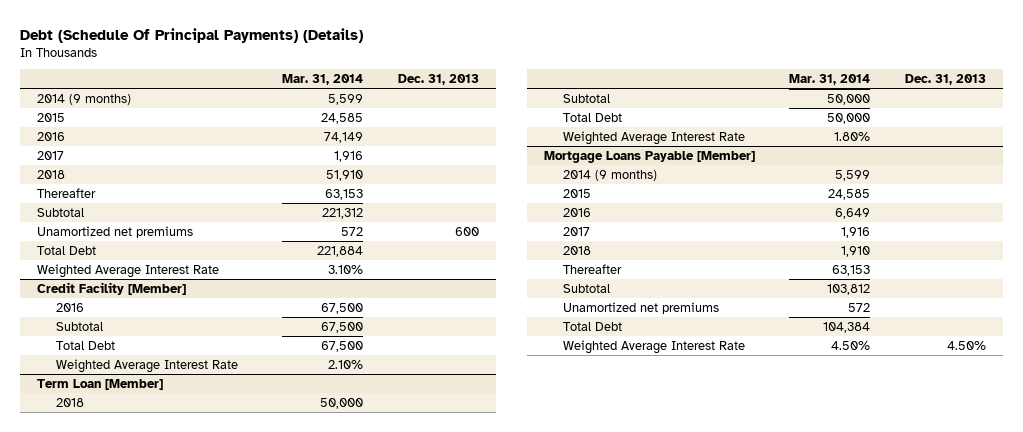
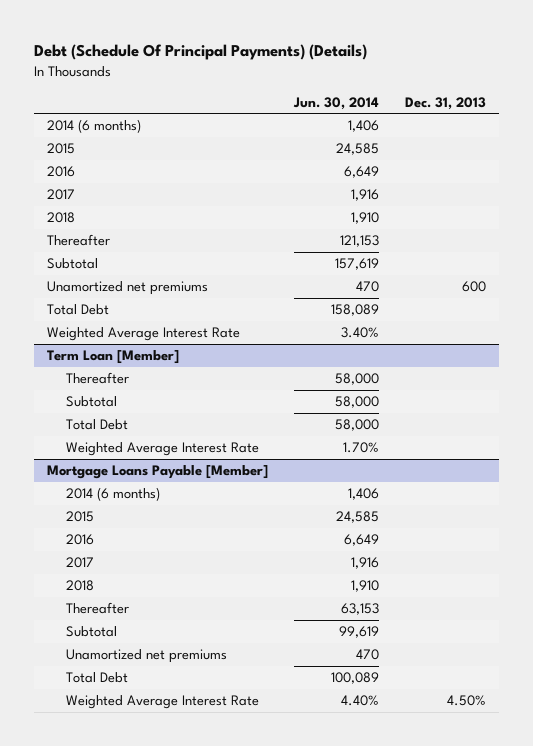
[282,74,364,86] Mar. 31, 2014 -> none
none -> [293,96,380,110] Jun. 30, 2014
[37,93,132,105] 2014 (9 months) -> [46,119,141,134] 2014 (6 months)
[37,281,187,295] Credit Facility [Member] -> none
[55,302,84,312] 2016 -> none
[55,321,103,331] Subtotal -> none
[55,340,115,350] Total Debt -> none
[55,358,238,373] Weighted Average Interest Rate -> none
[55,397,84,407] 2018 -> none
none -> [66,372,130,385] Thereafter
[562,169,657,181] 2014 (9 months) -> [66,487,161,502] 2014 (6 months)

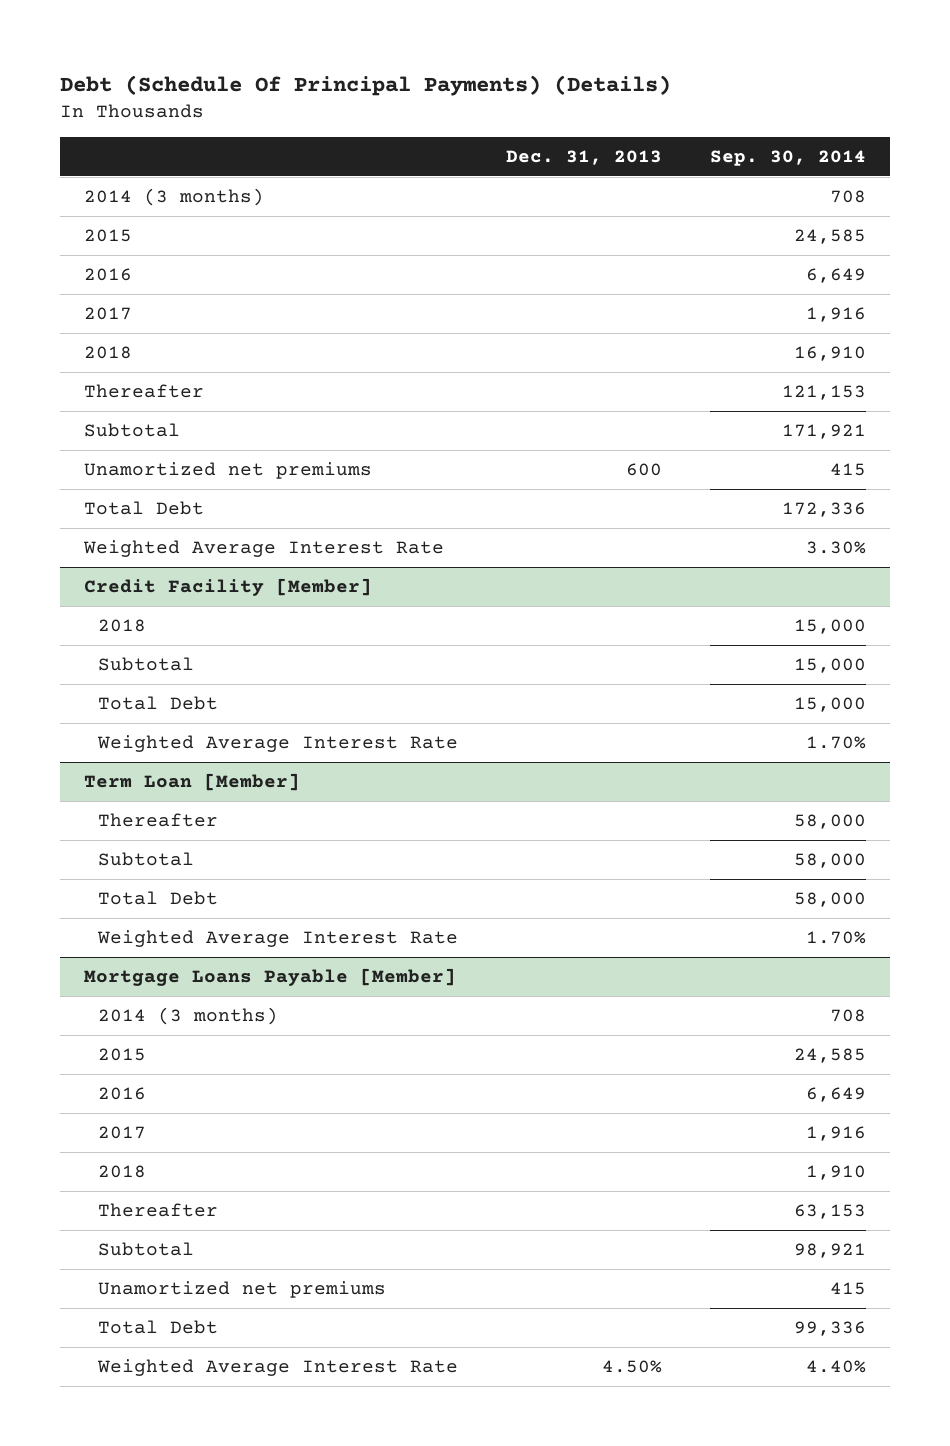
[293,96,380,110] Jun. 30, 2014 -> none
none -> [710,150,867,167] Sep. 30, 2014
[46,119,141,134] 2014 (6 months) -> [84,188,265,207] 2014 (3 months)
none -> [84,578,373,597] Credit Facility [Member]
none -> [98,619,147,633] 2018
none -> [98,657,195,672] Subtotal
none -> [98,696,219,711] Total Debt
none -> [97,735,459,753] Weighted Average Interest Rate
[66,487,161,502] 2014 (6 months) -> [98,1007,279,1026] 2014 (3 months)

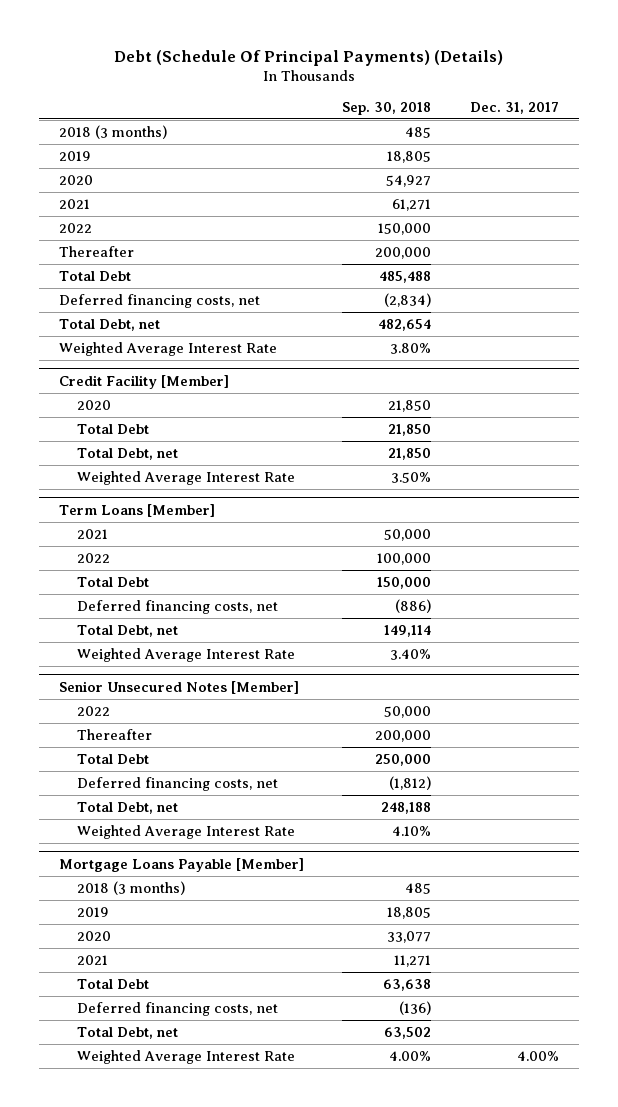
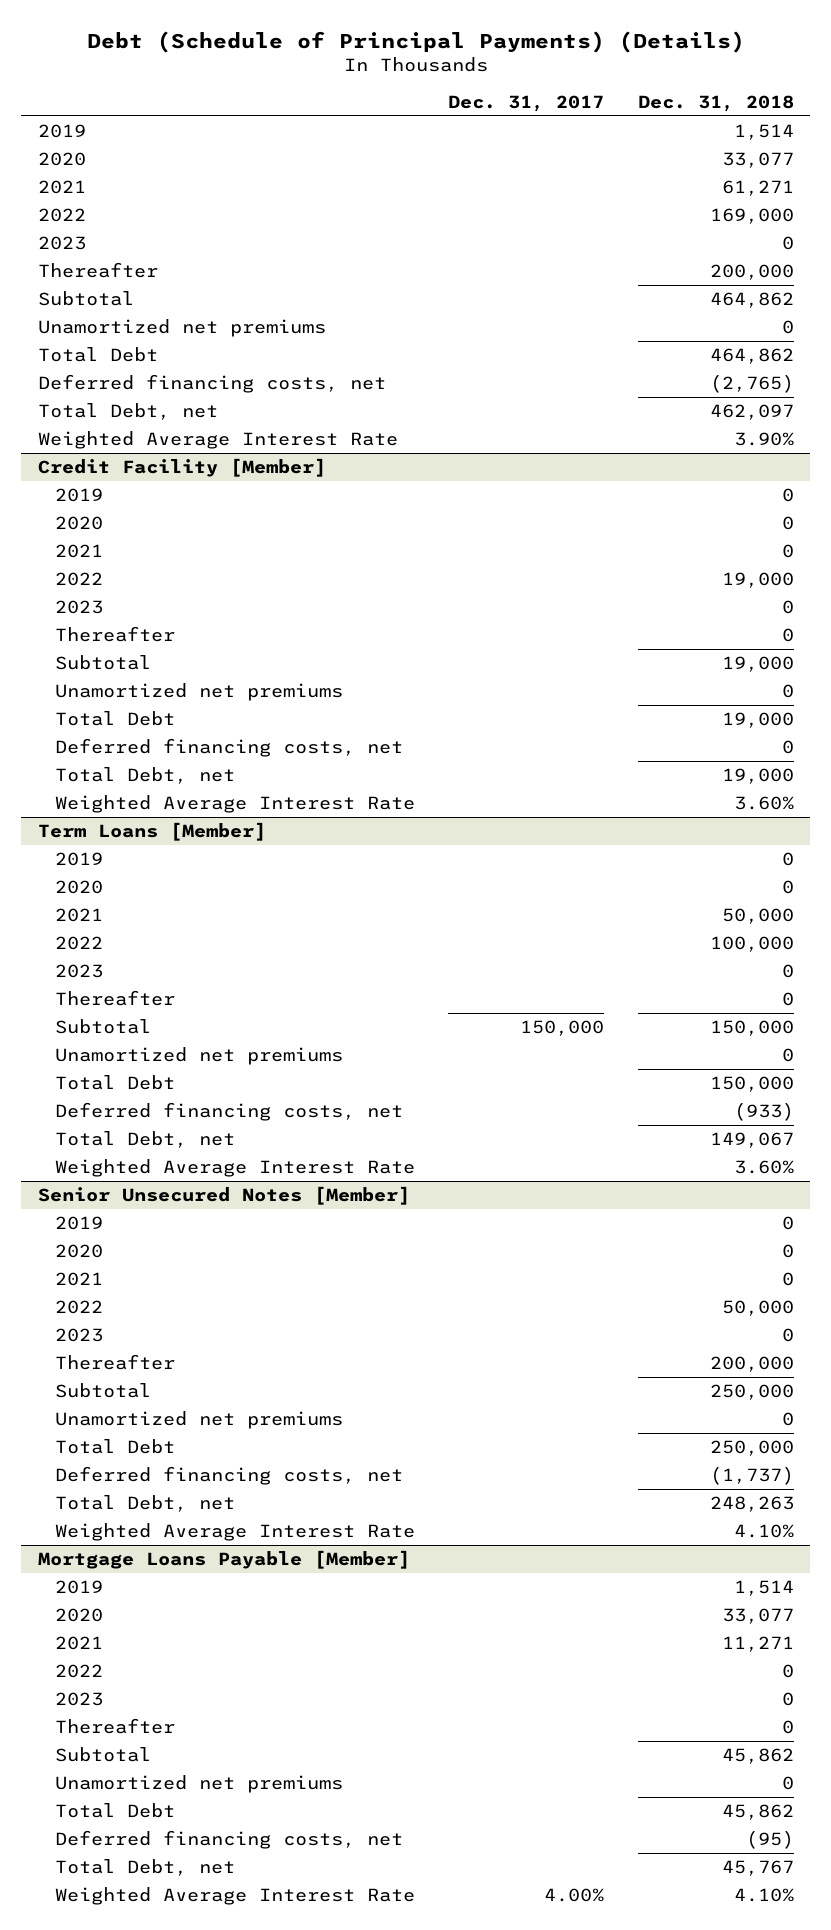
[113,49,503,66] Debt (Schedule Of Principal Payments) (Details) -> [86,30,745,53] Debt (Schedule of Principal Payments) (Details)
[342,101,432,115] Sep. 30, 2018 -> none
none -> [637,95,794,113] Dec. 31, 2018
[58,124,167,139] 2018 (3 months) -> none
none -> [37,235,86,250] 2023
none -> [37,290,134,306] Subtotal
none -> [37,318,326,337] Unamortized net premiums
none -> [54,487,103,502] 2019
none -> [54,543,103,558] 2021
none -> [54,571,103,586] 2022
none -> [54,599,103,614] 2023
none -> [54,625,175,642] Thereafter
none -> [54,654,151,670] Subtotal
none -> [54,682,343,701] Unamortized net premiums
none -> [54,737,403,757] Deferred financing costs, net
none -> [54,851,103,866] 2019
none -> [54,879,103,894] 2020
none -> [54,963,103,978] 2023
none -> [54,989,175,1006] Thereafter
none -> [54,1018,151,1034] Subtotal
none -> [54,1046,343,1065] Unamortized net premiums
none -> [54,1215,103,1230] 2019
none -> [54,1243,103,1258] 2020
none -> [54,1271,103,1286] 2021
none -> [54,1327,103,1342] 2023
none -> [54,1382,151,1398] Subtotal
none -> [54,1410,343,1429] Unamortized net premiums
[77,880,186,895] 2018 (3 months) -> none
none -> [54,1663,103,1678] 2022
none -> [54,1691,103,1706] 2023
none -> [54,1717,175,1734] Thereafter
none -> [54,1746,151,1762] Subtotal
none -> [54,1774,343,1793] Unamortized net premiums

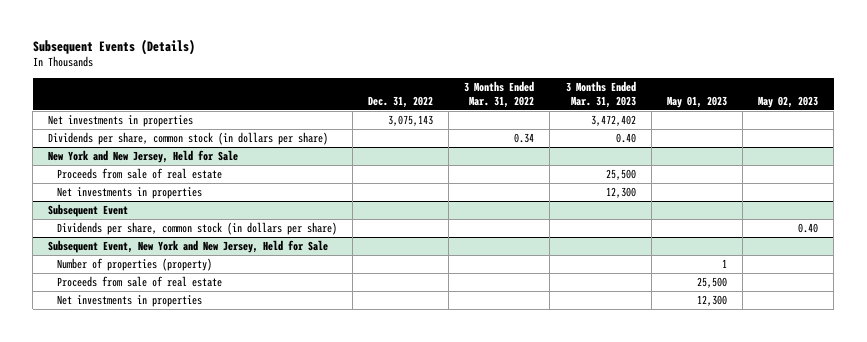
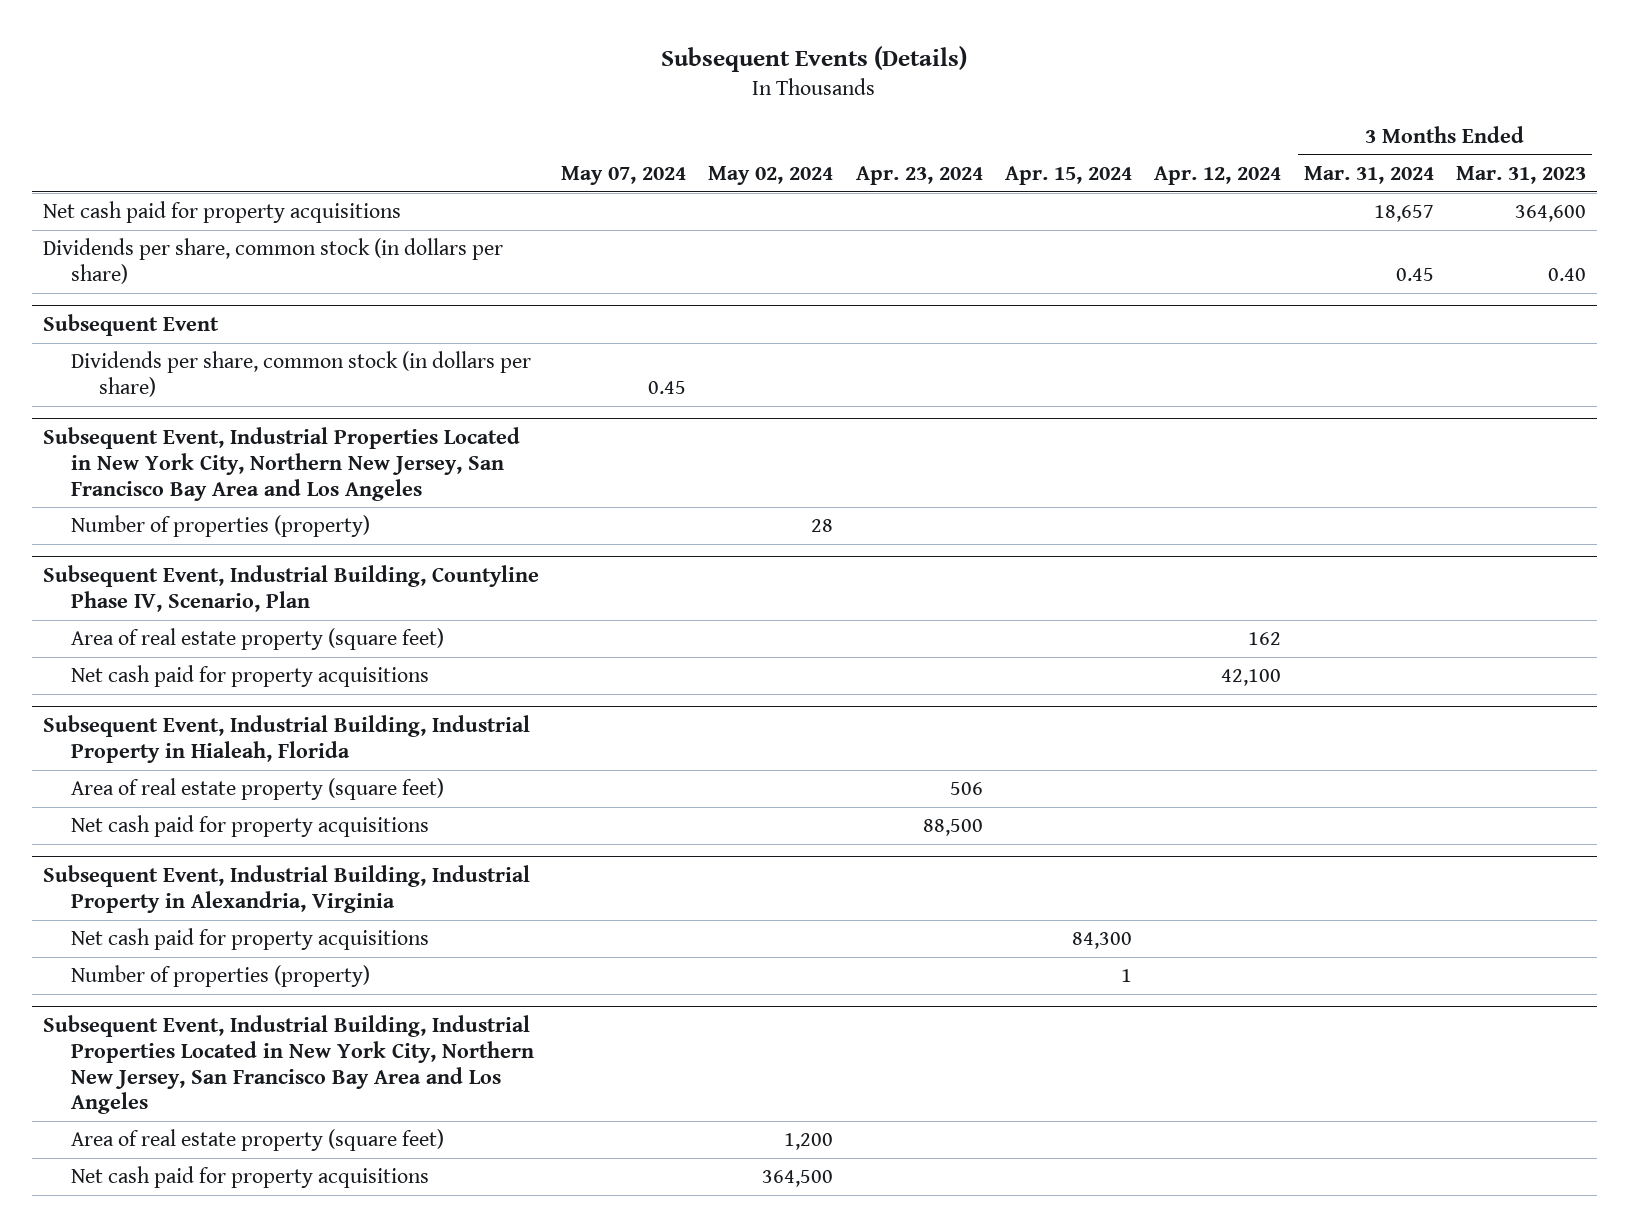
[367,96,433,109] Dec. 31, 2022 -> none
[464,80,535,109] 3 Months Ended Mar. 31, 2022 -> none
[666,96,727,109] May 01, 2023 -> none
[758,96,819,109] May 02, 2023 -> none
none -> [561,165,687,185] May 07, 2024
none -> [708,165,834,185] May 02, 2024
none -> [855,165,983,185] Apr. 23, 2024
none -> [1005,165,1133,185] Apr. 15, 2024
none -> [1154,165,1282,185] Apr. 12, 2024
none -> [1303,165,1434,184] Mar. 31, 2024
[48,114,194,127] Net investments in properties -> none
none -> [42,201,401,224] Net cash paid for property acquisitions
[48,149,239,163] New York and New Jersey, Held for Sale -> none
[56,167,222,179] Proceeds from sale of real estate -> none
[56,186,202,199] Net investments in properties -> none
[48,239,329,253] Subsequent Event, New York and New Jersey, Held for Sale -> none
[56,257,212,271] Number of properties (property) -> none
[56,275,222,287] Proceeds from sale of real estate -> none
[56,294,202,307] Net investments in properties -> none
none -> [42,427,520,501] Subsequent Event, Industrial Properties Located in New York City, Northern New Jersey, San Francisco Bay Area and Los Angeles
none -> [70,515,370,538] Number of properties (property)
none -> [42,565,539,612] Subsequent Event, Industrial Building, Countyline Phase IV, Scenario, Plan
none -> [70,628,444,651] Area of real estate property (square feet)
none -> [70,665,429,688] Net cash paid for property acquisitions
none -> [42,715,530,763] Subsequent Event, Industrial Building, Industrial Property in Hialeah, Florida
none -> [70,778,444,801] Area of real estate property (square feet)
none -> [70,815,429,838] Net cash paid for property acquisitions
none -> [42,865,530,913] Subsequent Event, Industrial Building, Industrial Property in Alexandria, Virginia
none -> [70,928,429,951] Net cash paid for property acquisitions
none -> [70,965,370,988] Number of properties (property)
none -> [42,1015,534,1115] Subsequent Event, Industrial Building, Industrial Properties Located in New York City, Northern New Jersey, San Francisco Bay Area and Los Angeles
none -> [70,1129,444,1152] Area of real estate property (square feet)
none -> [70,1166,429,1189] Net cash paid for property acquisitions

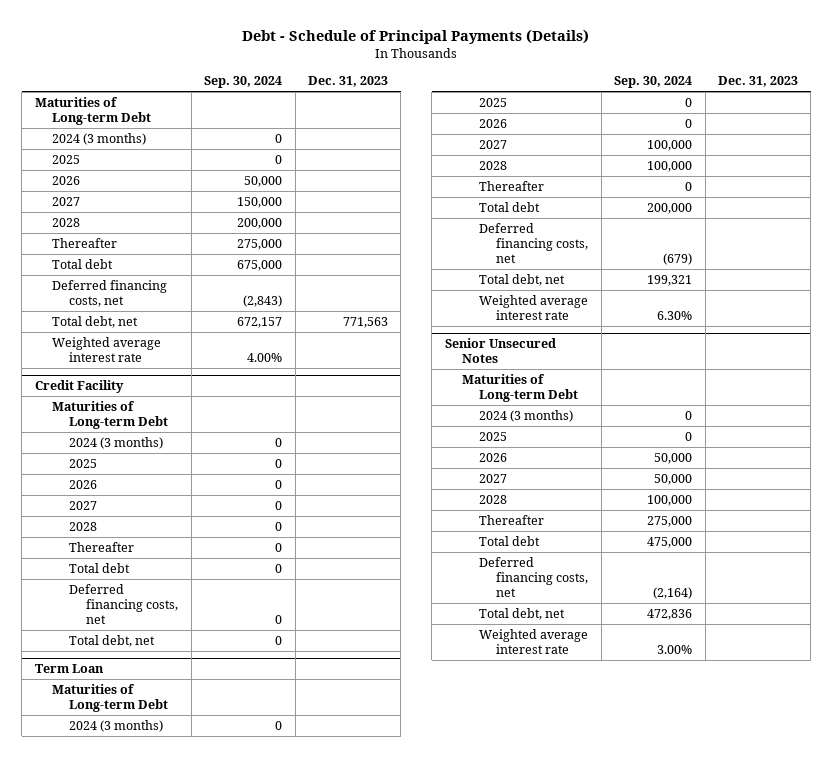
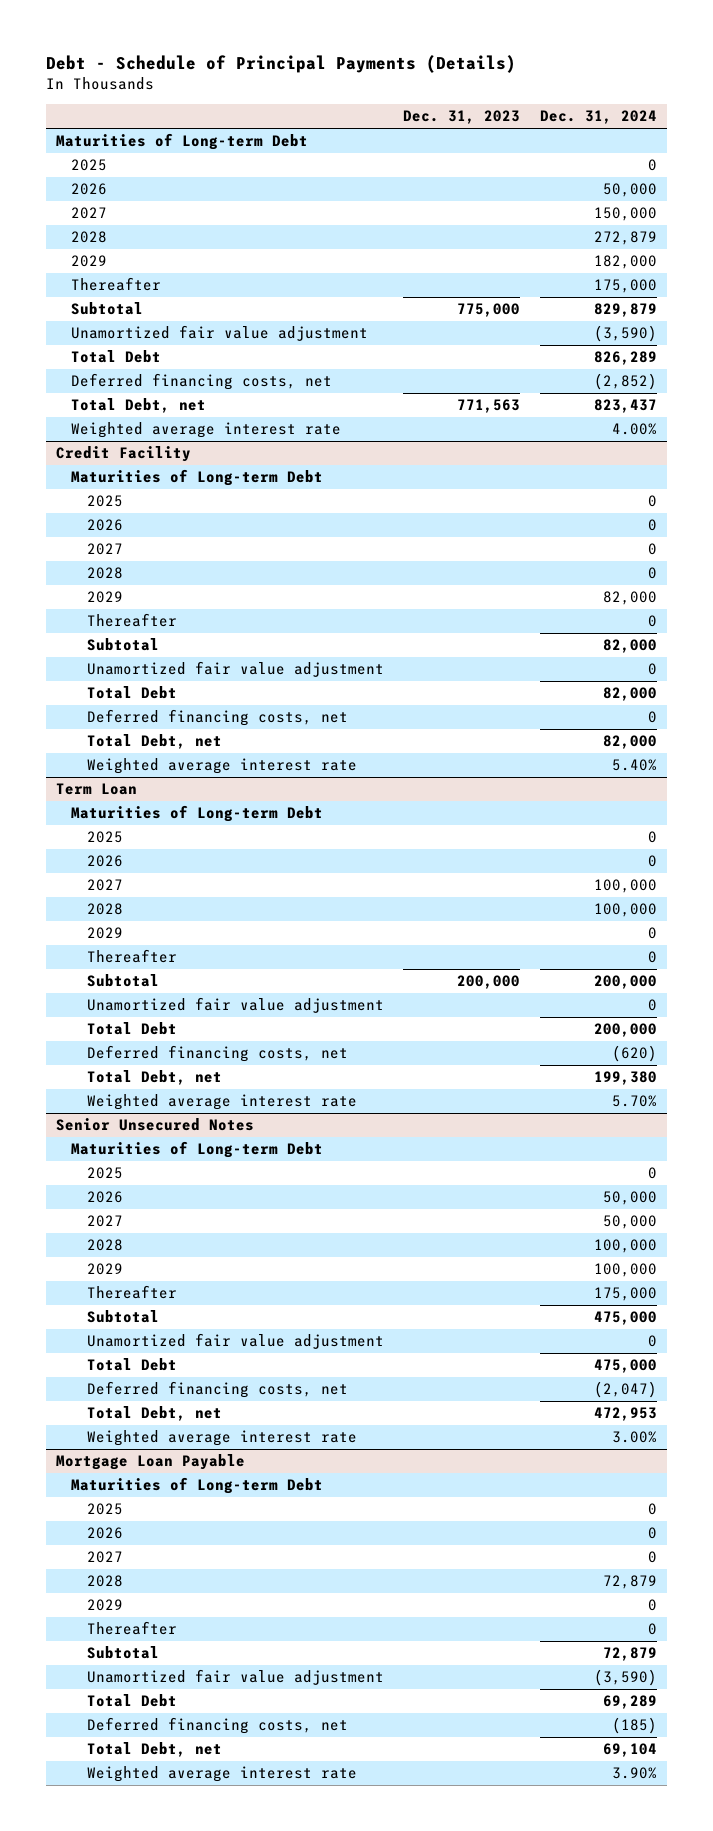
[204,76,283,89] Sep. 30, 2024 -> none
none -> [539,110,657,125] Dec. 31, 2024
[52,132,147,145] 2024 (3 months) -> none
none -> [71,255,108,268] 2029
none -> [71,302,144,316] Subtotal
none -> [71,325,369,342] Unamortized fair value adjustment
[52,258,114,269] Total debt -> [71,350,162,364] Total Debt
[52,315,139,328] Total debt, net -> [71,398,207,414] Total Debt, net
[69,436,164,449] 2024 (3 months) -> none
none -> [86,591,123,604] 2029
none -> [86,638,159,652] Subtotal
none -> [86,661,384,678] Unamortized fair value adjustment
[69,562,131,573] Total debt -> [86,686,177,700] Total Debt
[69,634,156,647] Total debt, net -> [86,734,222,750] Total Debt, net
none -> [86,758,357,775] Weighted average interest rate
[69,719,164,732] 2024 (3 months) -> none
none -> [86,927,123,940] 2029
none -> [86,974,159,988] Subtotal
none -> [86,997,384,1014] Unamortized fair value adjustment
[479,201,541,212] Total debt -> [86,1022,177,1036] Total Debt
[479,273,566,286] Total debt, net -> [86,1070,222,1086] Total Debt, net
[479,409,574,422] 2024 (3 months) -> none
none -> [86,1263,123,1276] 2029
none -> [86,1310,159,1324] Subtotal
none -> [86,1333,384,1350] Unamortized fair value adjustment
[479,535,541,546] Total debt -> [86,1358,177,1372] Total Debt
[479,607,566,620] Total debt, net -> [86,1406,222,1422] Total Debt, net
none -> [55,1454,245,1471] Mortgage Loan Payable
none -> [71,1477,324,1495] Maturities of Long-term Debt
none -> [86,1503,123,1516] 2025
none -> [86,1527,123,1540] 2026
none -> [86,1551,123,1564] 2027
none -> [86,1575,123,1588] 2028
none -> [86,1599,123,1612] 2029
none -> [86,1621,177,1636] Thereafter
none -> [86,1646,159,1660] Subtotal
none -> [86,1669,384,1686] Unamortized fair value adjustment
none -> [86,1694,177,1708] Total Debt
none -> [86,1717,348,1735] Deferred financing costs, net
none -> [86,1742,222,1758] Total Debt, net
none -> [86,1766,357,1783] Weighted average interest rate

